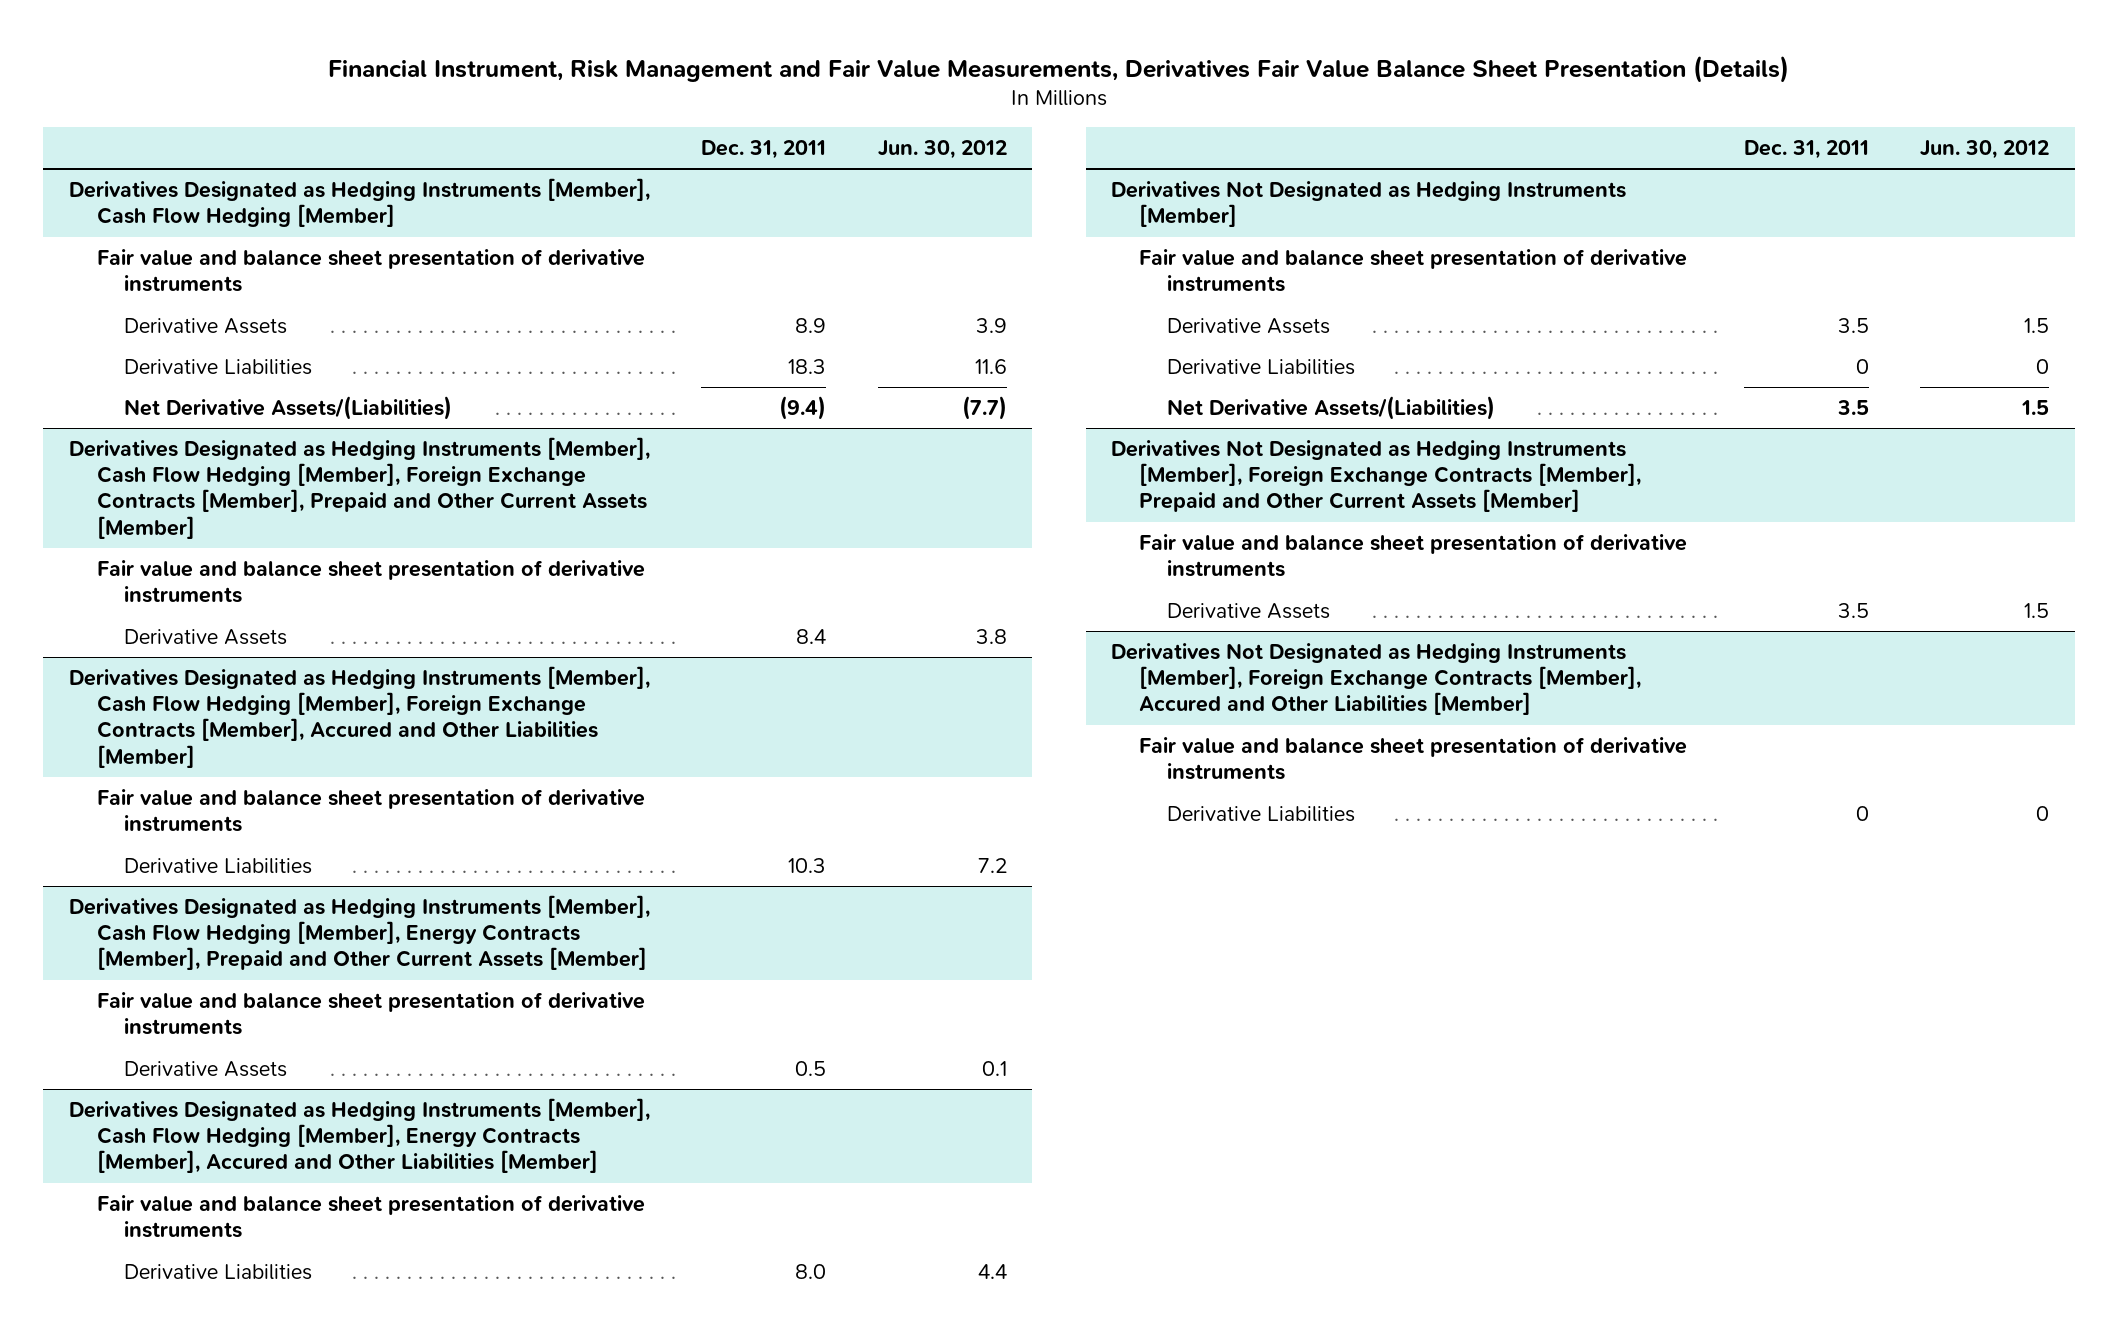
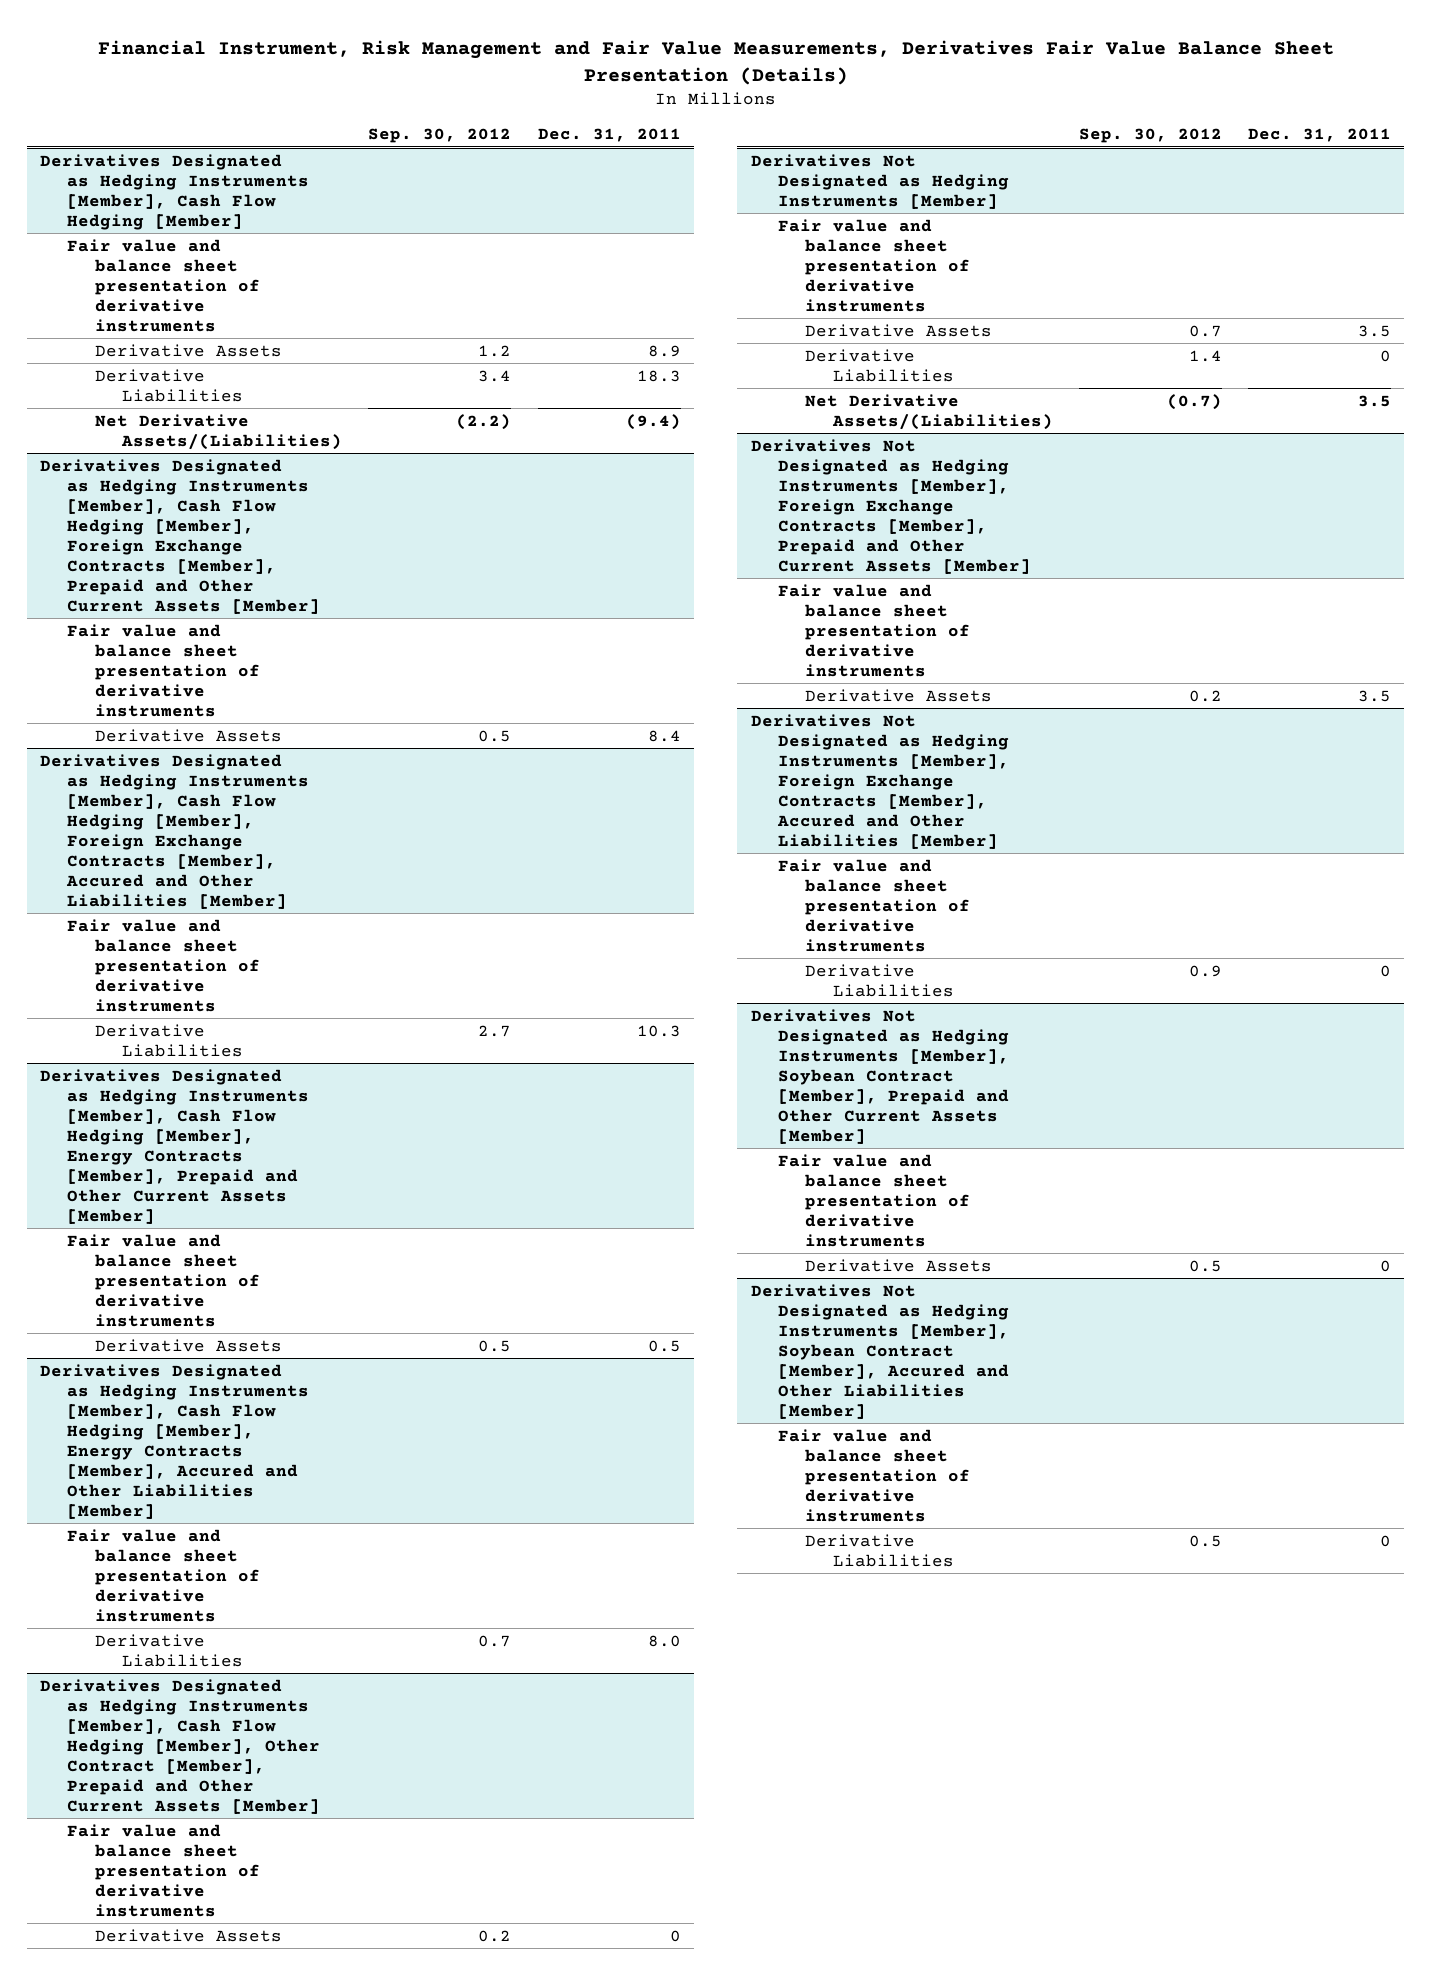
[877,139,1007,159] Jun. 30, 2012 -> none
none -> [368,128,512,144] Sep. 30, 2012
none -> [39,1678,321,1814] Derivatives Designated as Hedging Instruments [Member], Cash Flow Hedging [Member], Other Contract [Member], Prepaid and Other Current Assets [Member]
none -> [67,1823,260,1917] Fair value and balance sheet presentation of derivative instruments
none -> [94,1928,282,1942] Derivative Assets
none -> [750,1008,1009,1144] Derivatives Not Designated as Hedging Instruments [Member], Soybean Contract [Member], Prepaid and Other Current Assets [Member]
none -> [777,1153,971,1247] Fair value and balance sheet presentation of derivative instruments
none -> [805,1258,993,1272] Derivative Assets
none -> [750,1283,1009,1419] Derivatives Not Designated as Hedging Instruments [Member], Soybean Contract [Member], Accured and Other Liabilities [Member]
none -> [777,1428,971,1522] Fair value and balance sheet presentation of derivative instruments
none -> [805,1533,954,1567] Derivative Liabilities

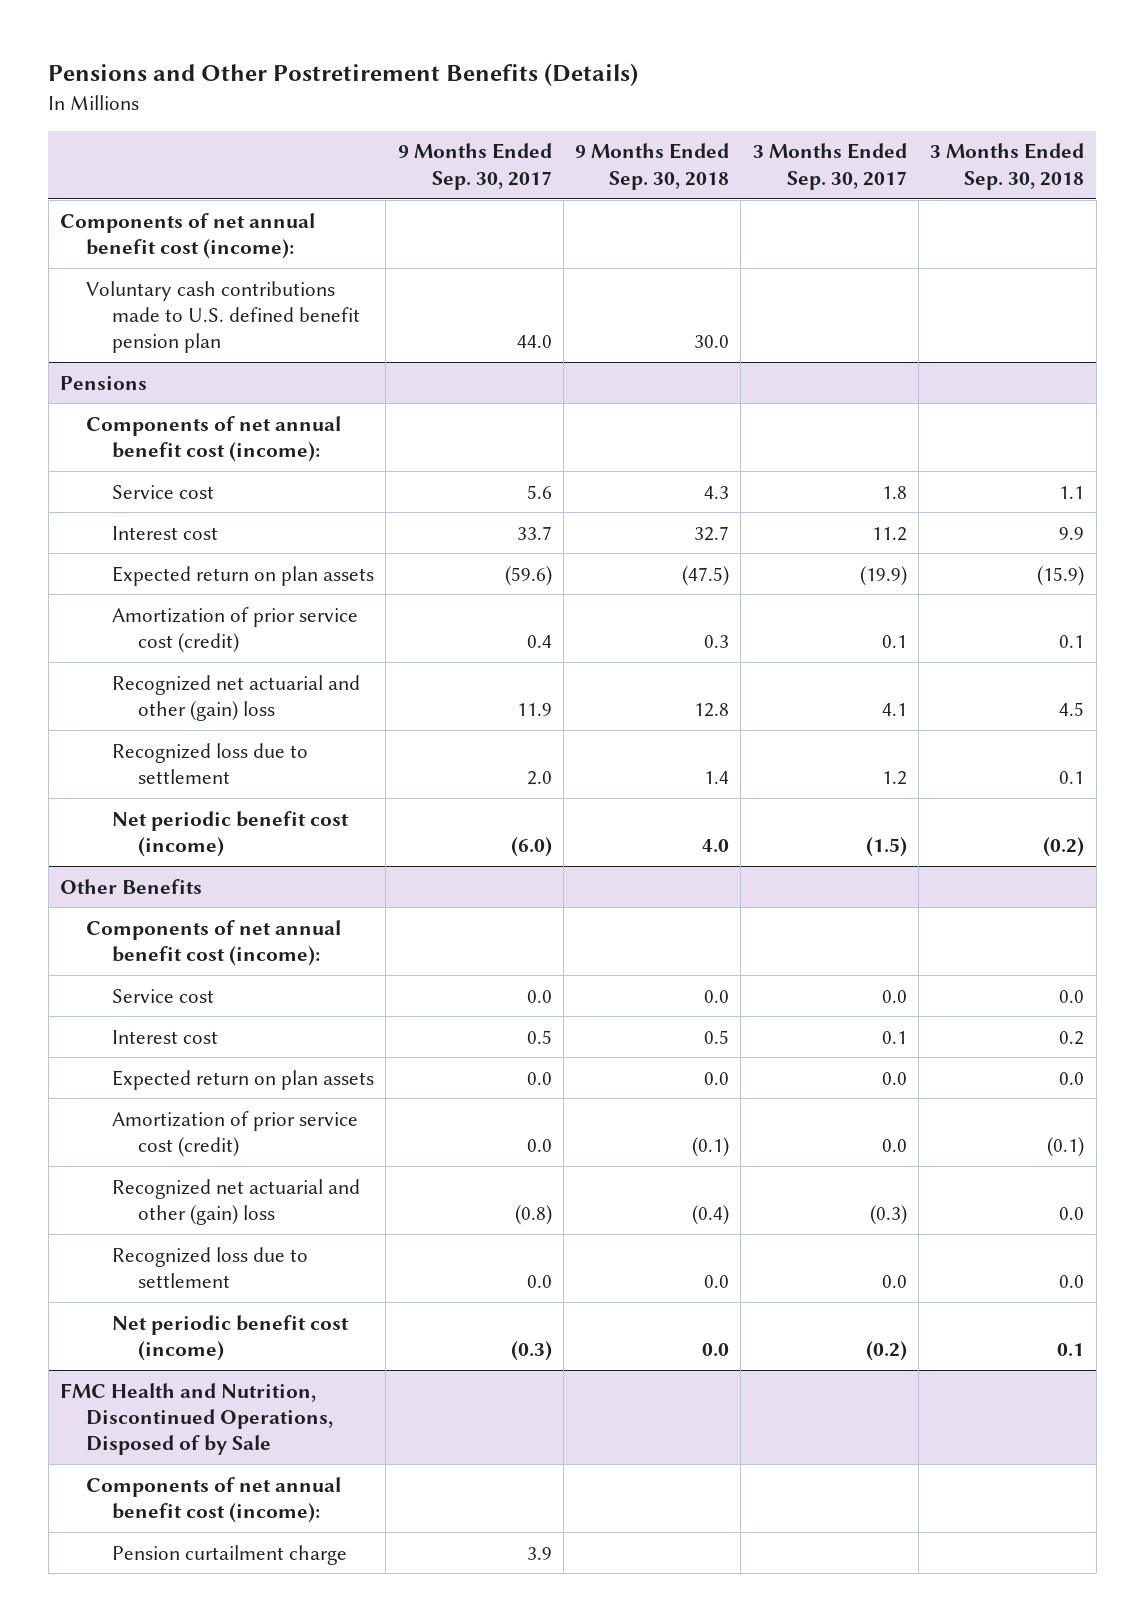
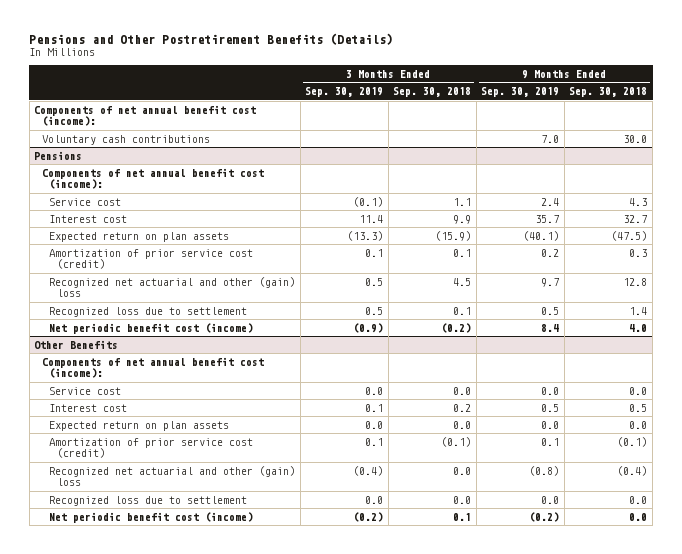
[397,143,552,190] 9 Months Ended Sep. 30, 2017 -> none
[752,143,907,190] 3 Months Ended Sep. 30, 2017 -> none
none -> [305,87,384,98] Sep. 30, 2019
none -> [481,87,560,98] Sep. 30, 2019
[86,280,360,354] Voluntary cash contributions made to U.S. defined benefit pension plan -> [41,134,210,145] Voluntary cash contributions
[60,1382,334,1456] FMC Health and Nutrition, Discontinued Operations, Disposed of by Sale -> none
[86,1476,342,1524] Components of net annual benefit cost (income): -> none
[111,1544,347,1565] Pension curtailment charge -> none

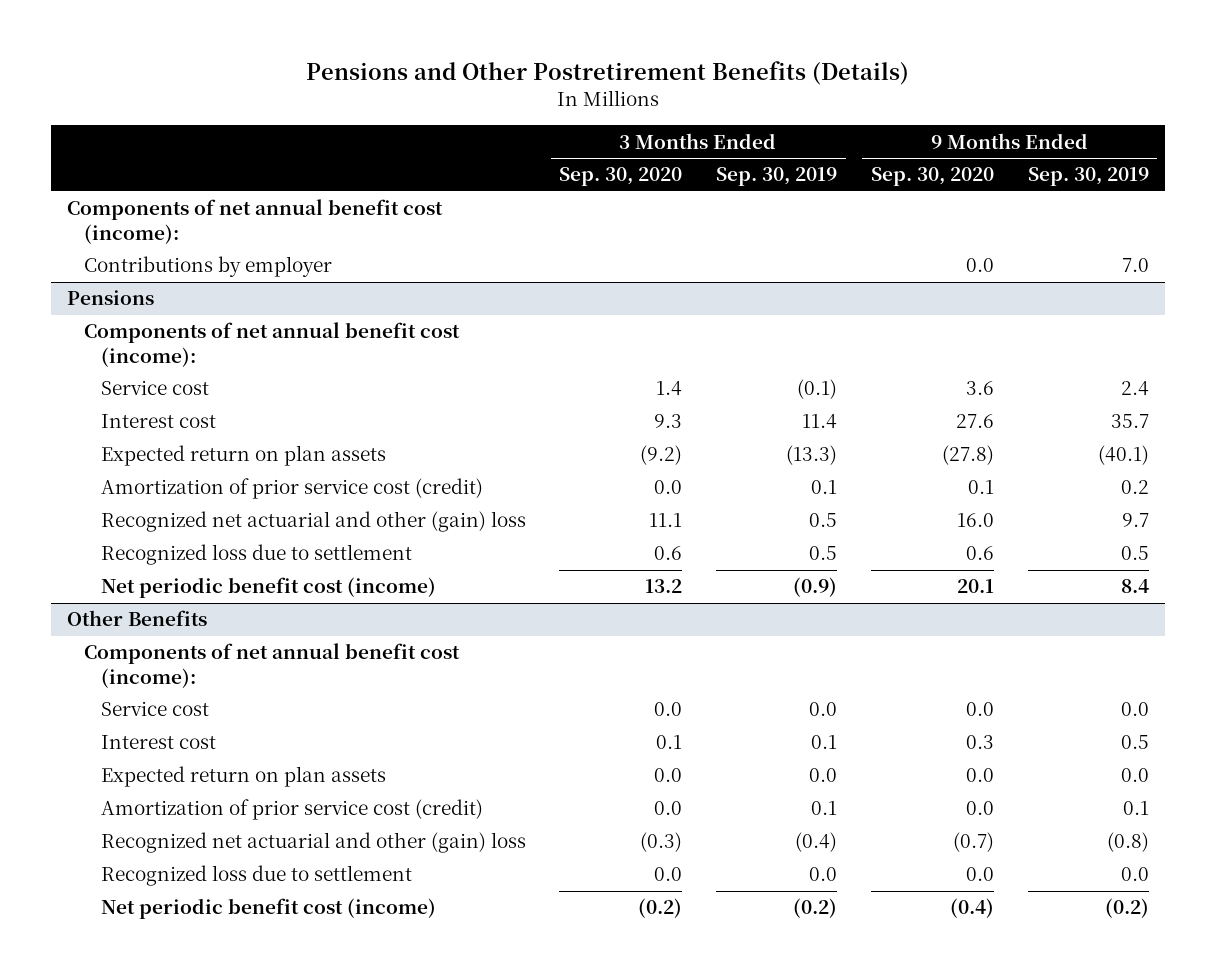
[393,87,472,98] Sep. 30, 2018 -> none
[569,87,648,98] Sep. 30, 2018 -> none
none -> [559,167,683,187] Sep. 30, 2020
none -> [870,167,994,187] Sep. 30, 2020
[41,134,210,145] Voluntary cash contributions -> [83,256,332,278] Contributions by employer

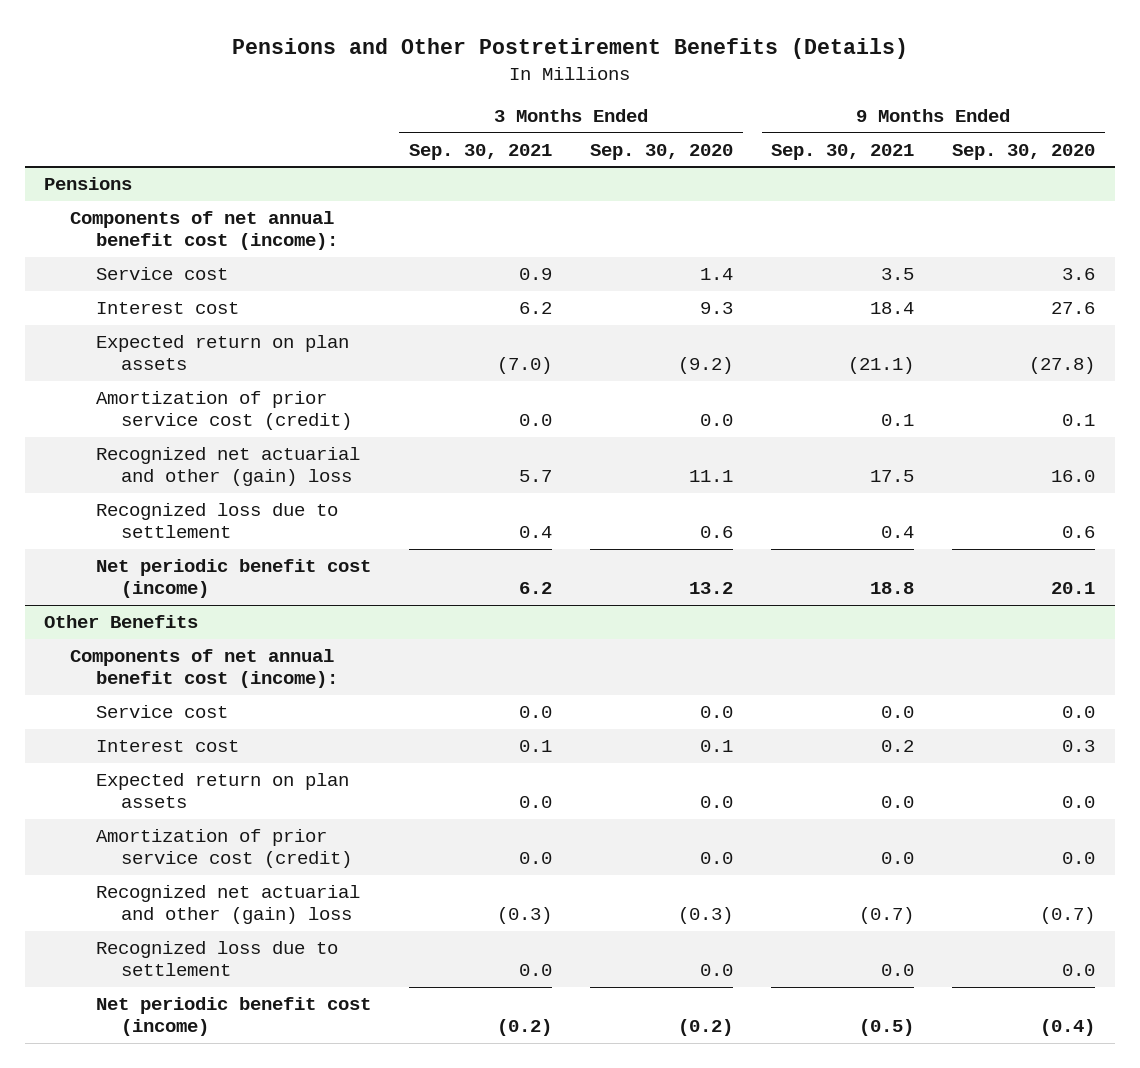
[716,167,838,187] Sep. 30, 2019 -> none
[1027,167,1149,187] Sep. 30, 2019 -> none
none -> [408,143,552,160] Sep. 30, 2021
none -> [771,143,915,160] Sep. 30, 2021
[67,199,444,245] Components of net annual benefit cost (income): -> none
[83,256,332,278] Contributions by employer -> none

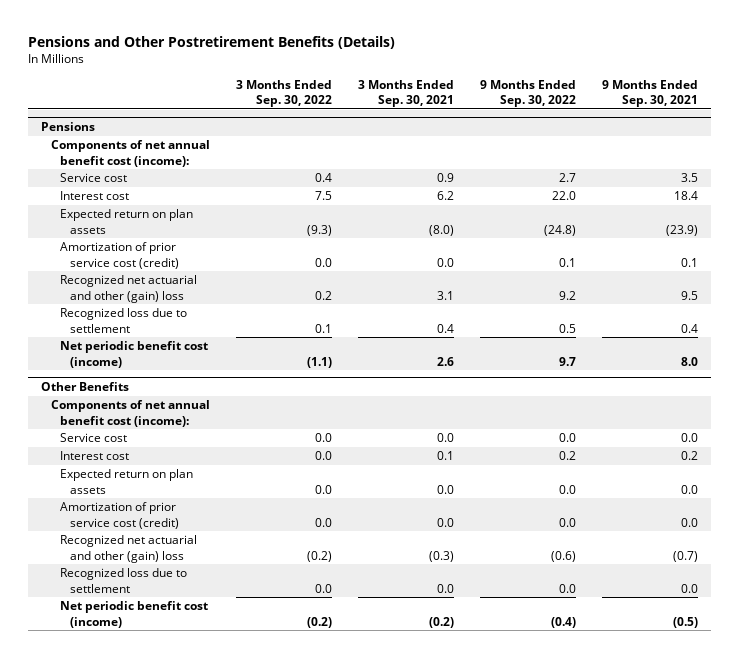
[589,143,733,160] Sep. 30, 2020 -> none
[952,143,1096,160] Sep. 30, 2020 -> none
none -> [235,79,332,107] 3 Months Ended Sep. 30, 2022
none -> [480,79,577,107] 9 Months Ended Sep. 30, 2022
[496,356,552,374] (7.0) -> [429,224,455,236] (8.0)
[848,356,915,374] (21.1) -> [666,224,699,236] (23.9)
[518,469,552,482] 5.7 -> [437,290,455,300] 3.1
[870,469,915,482] 17.5 -> [681,290,699,300] 9.5
[518,581,552,594] 6.2 -> [437,356,455,366] 2.6
[870,581,915,594] 18.8 -> [681,356,699,366] 8.0

